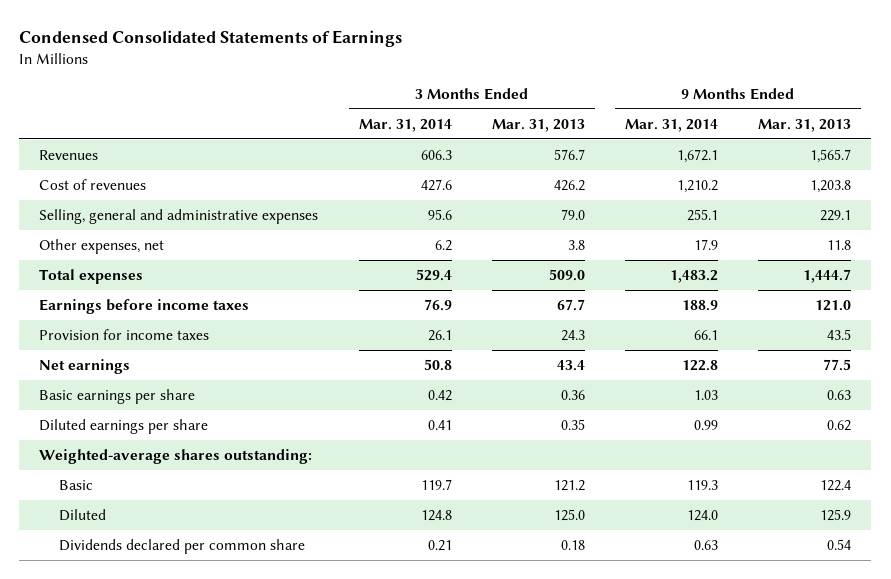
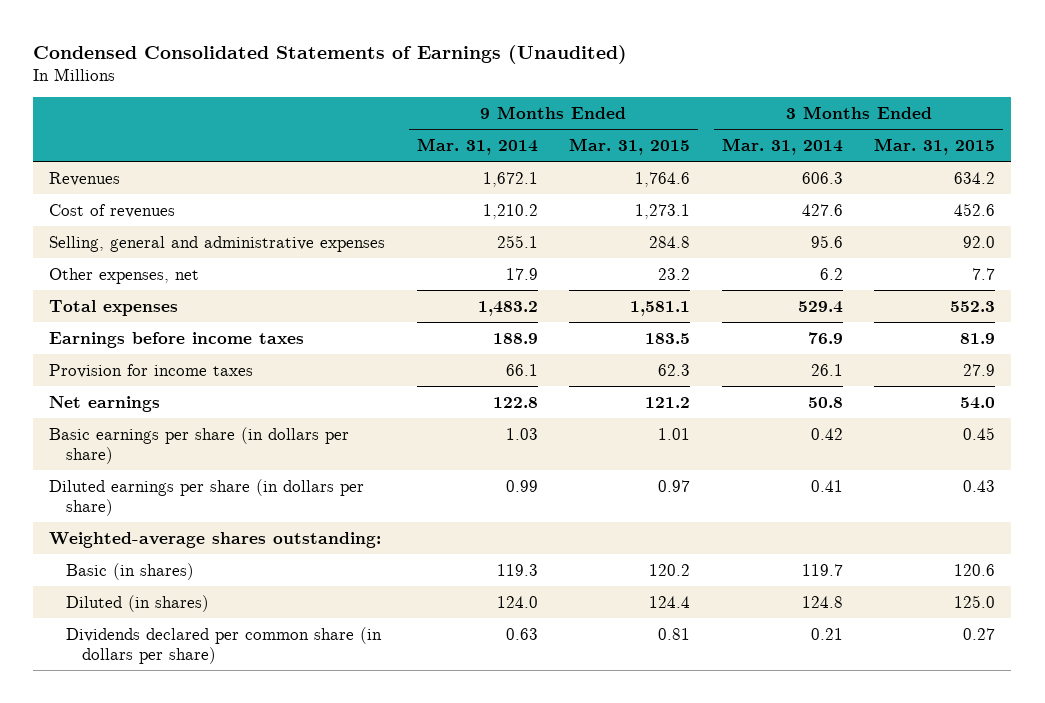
[19,30,403,48] Condensed Consolidated Statements of Earnings -> [33,44,628,64] Condensed Consolidated Statements of Earnings (Unaudited)
[491,118,585,132] Mar. 31, 2013 -> none
[758,118,852,132] Mar. 31, 2013 -> none
none -> [569,137,691,155] Mar. 31, 2015
none -> [874,137,996,155] Mar. 31, 2015
[39,388,196,404] Basic earnings per share -> [49,426,350,464] Basic earnings per share (in dollars per share)
[39,418,209,434] Diluted earnings per share -> [49,478,365,516] Diluted earnings per share (in dollars per share)
[58,479,93,490] Basic -> [65,562,194,580] Basic (in shares)
[58,508,106,521] Diluted -> [65,594,209,612] Diluted (in shares)
[58,538,305,554] Dividends declared per common share -> [65,626,382,664] Dividends declared per common share (in dollars per share)

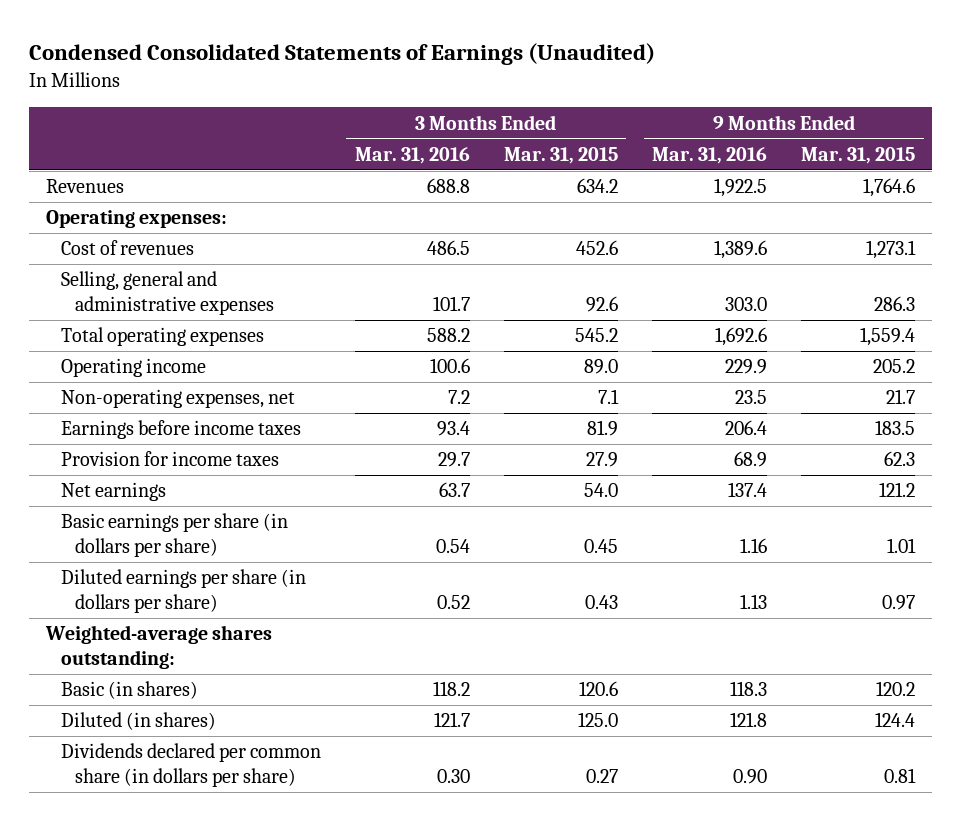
[416,137,538,155] Mar. 31, 2014 -> none
[721,137,843,155] Mar. 31, 2014 -> none
none -> [354,147,470,165] Mar. 31, 2016
none -> [652,147,768,165] Mar. 31, 2016
none -> [45,210,227,229] Operating expenses:
[49,267,200,284] Other expenses, net -> none
[649,235,691,248] 284.8 -> [874,296,916,312] 286.3
[963,235,996,248] 92.0 -> [585,296,618,313] 92.6
[49,299,179,316] Total expenses -> [60,327,264,347] Total operating expenses
[630,300,691,316] 1,581.1 -> [860,327,916,347] 1,559.4
[950,300,996,312] 552.3 -> [574,328,618,343] 545.2
none -> [60,358,206,378] Operating income
none -> [60,389,295,409] Non-operating expenses, net

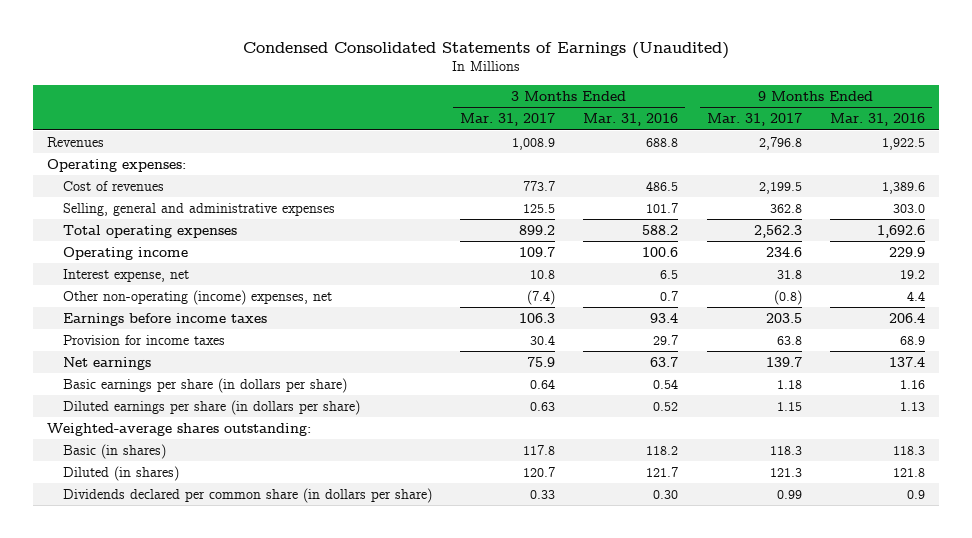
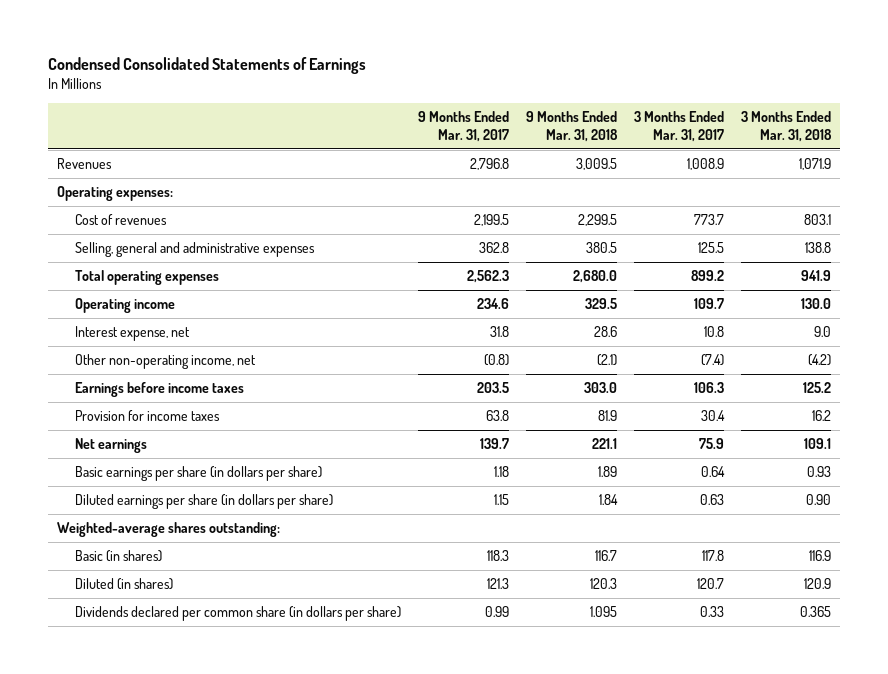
[242,42,729,60] Condensed Consolidated Statements of Earnings (Unaudited) -> [48,57,367,75] Condensed Consolidated Statements of Earnings
[583,113,679,127] Mar. 31, 2016 -> none
[829,113,925,127] Mar. 31, 2016 -> none
none -> [525,111,618,143] 9 Months Ended Mar. 31, 2018
none -> [741,111,833,143] 3 Months Ended Mar. 31, 2018
[62,289,332,305] Other non-operating (income) expenses, net -> [74,353,256,369] Other non-operating income, net

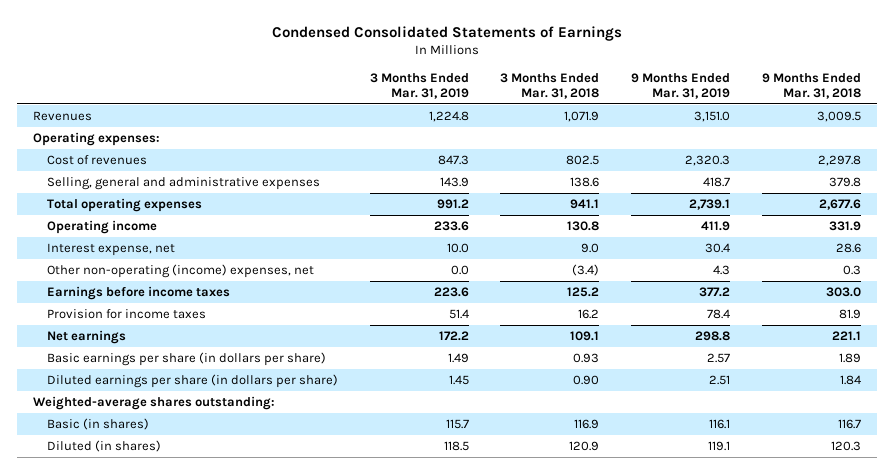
[417,111,509,143] 9 Months Ended Mar. 31, 2017 -> none
[633,111,724,143] 3 Months Ended Mar. 31, 2017 -> none
none -> [369,72,469,99] 3 Months Ended Mar. 31, 2019
none -> [631,72,731,99] 9 Months Ended Mar. 31, 2019
[577,213,617,226] 2,299.5 -> [818,154,862,166] 2,297.8
[804,213,832,225] 803.1 -> [566,154,600,165] 802.5
[585,241,617,253] 380.5 -> [829,176,862,187] 379.8
[805,241,832,253] 138.8 -> [570,176,600,187] 138.6
[572,269,617,283] 2,680.0 -> [819,198,862,210] 2,677.6
[801,269,832,281] 941.9 -> [570,198,600,209] 941.1
[584,297,617,309] 329.5 -> [829,220,862,231] 331.9
[801,297,832,309] 130.0 -> [567,220,600,231] 130.8
[74,353,256,369] Other non-operating income, net -> [46,263,314,278] Other non-operating (income) expenses, net
[596,353,617,366] (2.1) -> [843,264,862,275] 0.3
[808,353,832,366] (4.2) -> [572,263,600,276] (3.4)
[74,605,401,621] Dividends declared per common share (in dollars per share) -> none

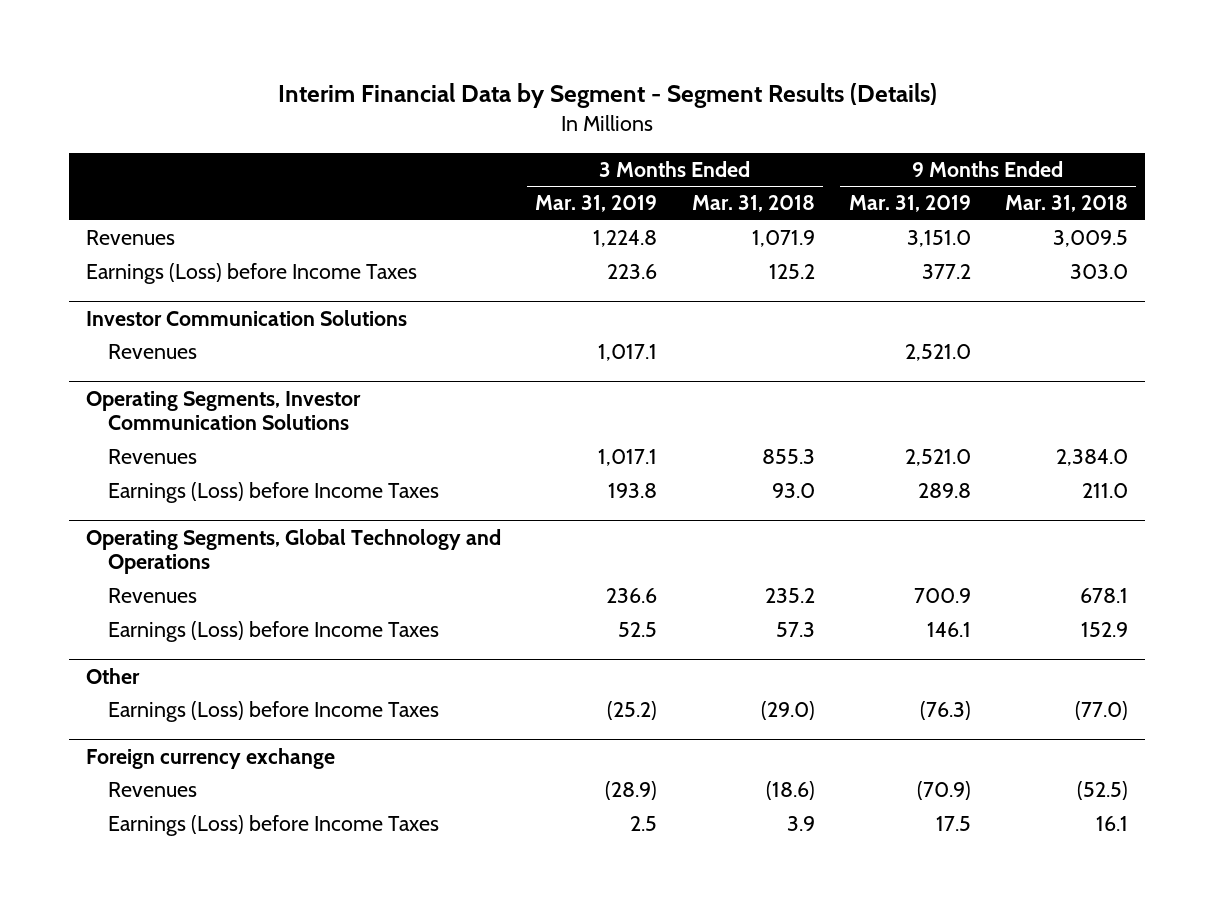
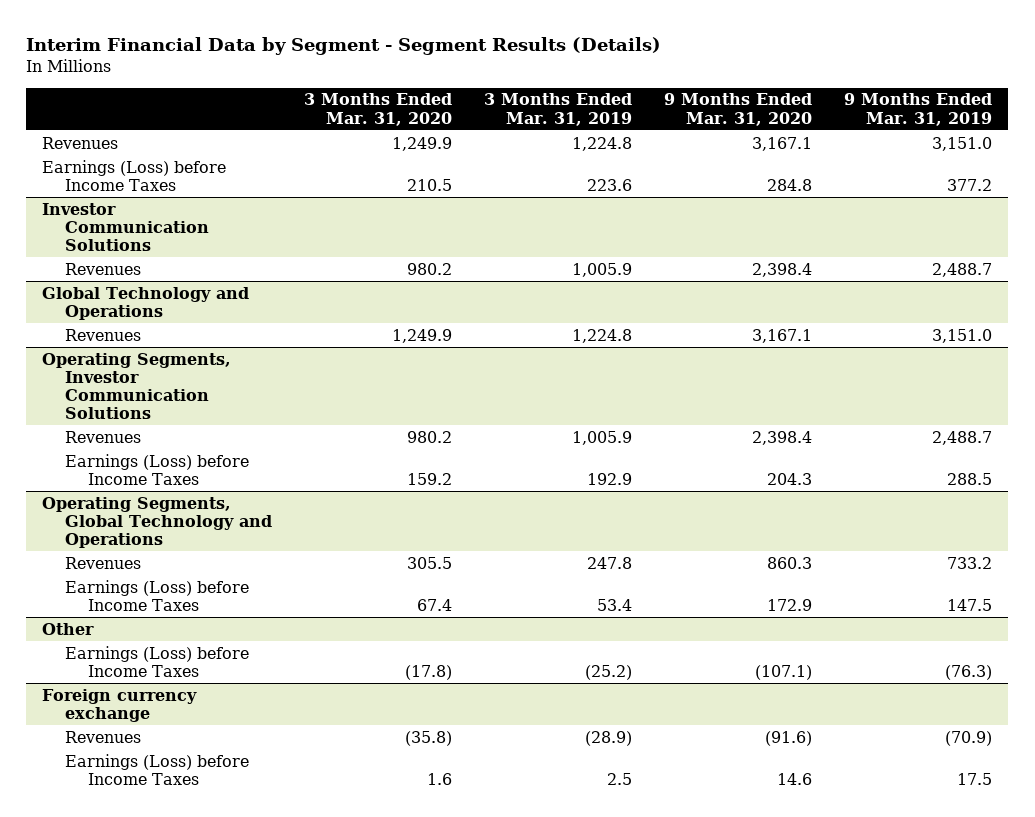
[691,195,815,213] Mar. 31, 2018 -> none
[1004,195,1128,213] Mar. 31, 2018 -> none
none -> [304,93,453,126] 3 Months Ended Mar. 31, 2020
none -> [664,93,813,126] 9 Months Ended Mar. 31, 2020
[598,344,658,362] 1,017.1 -> [572,262,633,277] 1,005.9
[904,344,971,362] 2,521.0 -> [932,262,993,277] 2,488.7
none -> [42,286,250,320] Global Technology and Operations
none -> [65,328,142,341] Revenues
[598,449,658,467] 1,017.1 -> [572,430,633,445] 1,005.9
[904,449,971,467] 2,521.0 -> [932,430,993,445] 2,488.7
[608,483,658,499] 193.8 -> [587,472,633,485] 192.9
[917,483,971,499] 289.8 -> [947,472,993,485] 288.5
[606,588,658,604] 236.6 -> [587,556,633,569] 247.8
[913,588,971,604] 700.9 -> [947,556,993,569] 733.2
[618,622,658,638] 52.5 -> [597,598,633,611] 53.4
[926,622,971,638] 146.1 -> [947,598,993,611] 147.5

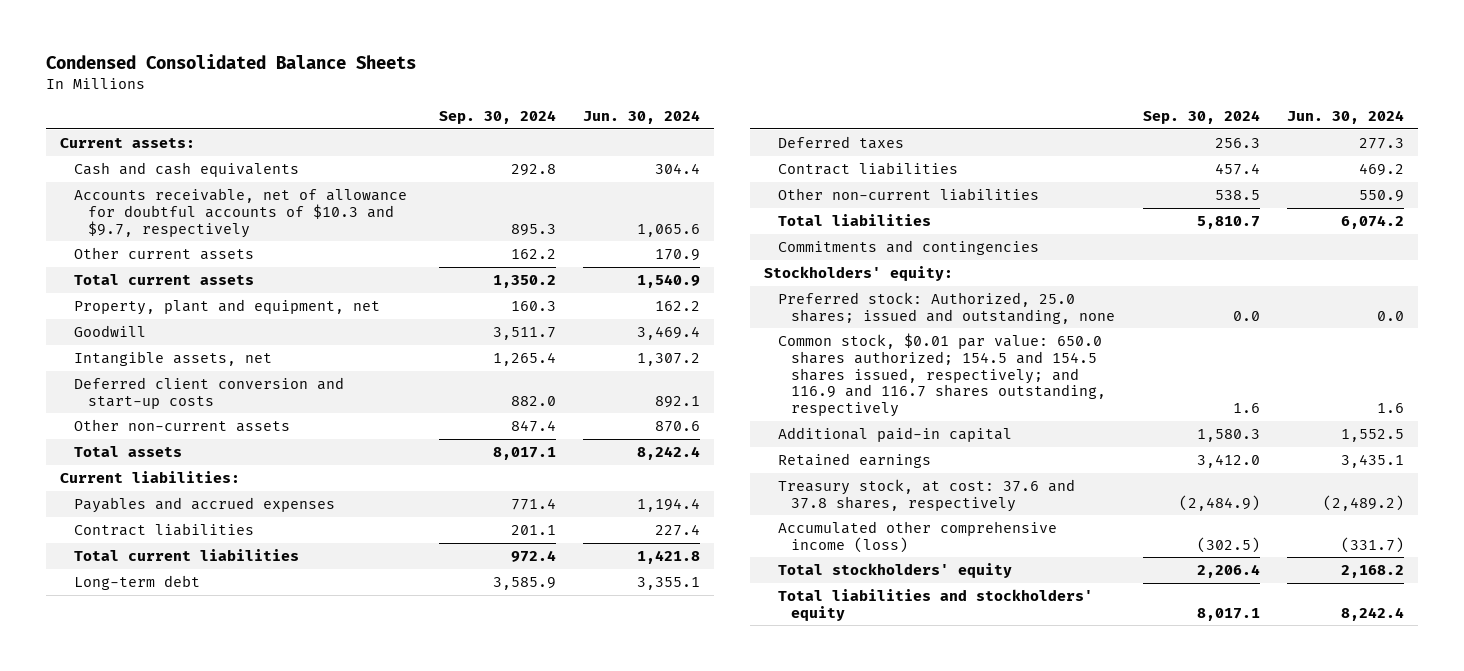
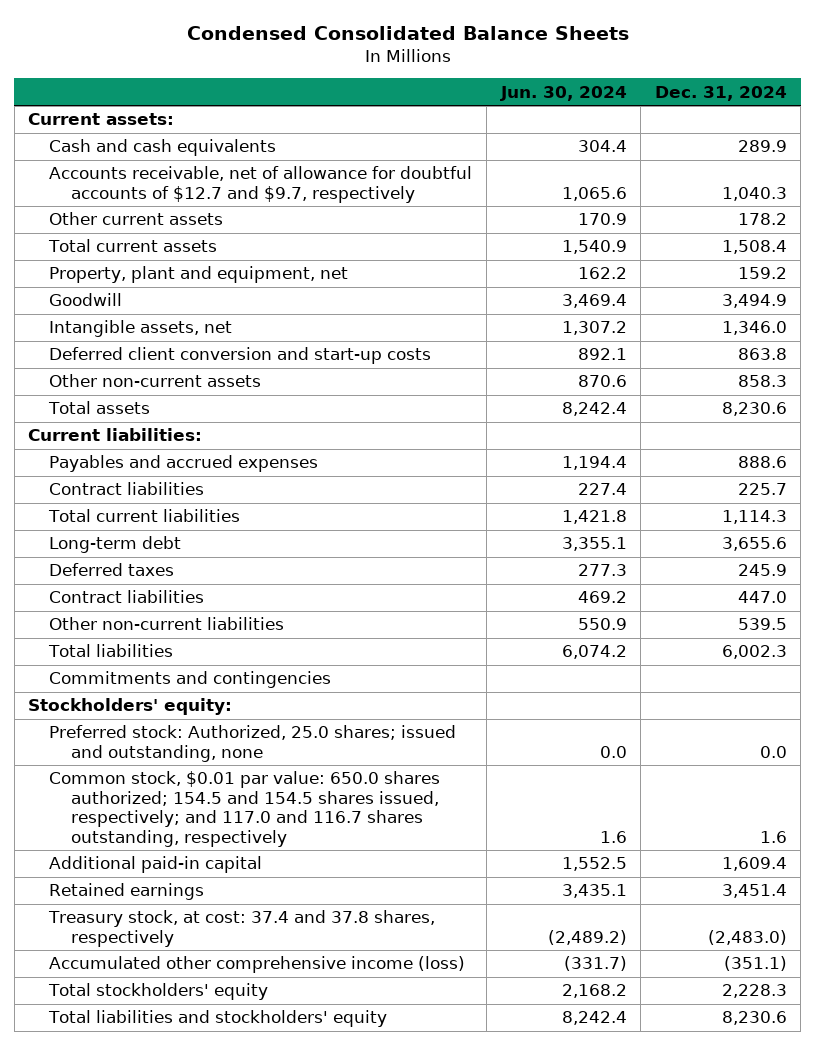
[438,110,556,125] Sep. 30, 2024 -> none
none -> [654,85,787,101] Dec. 31, 2024
[73,187,407,238] Accounts receivable, net of allowance for doubtful accounts of $10.3 and $9.7, respectively -> [49,166,473,203] Accounts receivable, net of allowance for doubtful accounts of $12.7 and $9.7, respectively
[777,332,1107,418] Common stock, $0.01 par value: 650.0 shares authorized; 154.5 and 154.5 shares issued, respectively; and 116.9 and 116.7 shares outstanding, respectively -> [49,771,441,848] Common stock, $0.01 par value: 650.0 shares authorized; 154.5 and 154.5 shares issued, respectively; and 117.0 and 116.7 shares outstanding, respectively
[777,478,1075,512] Treasury stock, at cost: 37.6 and 37.8 shares, respectively -> [48,910,436,947] Treasury stock, at cost: 37.4 and 37.8 shares, respectively

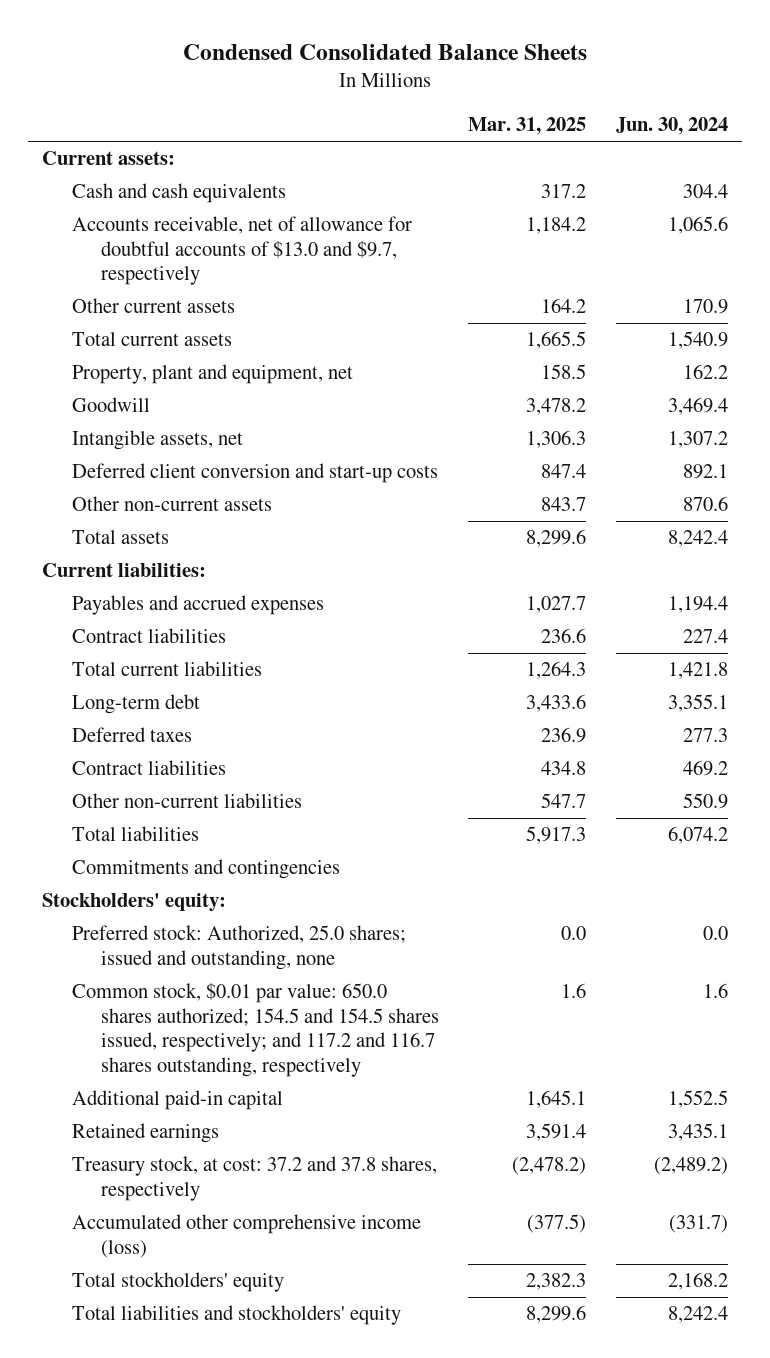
[654,85,787,101] Dec. 31, 2024 -> none
none -> [468,117,587,136] Mar. 31, 2025
[49,166,473,203] Accounts receivable, net of allowance for doubtful accounts of $12.7 and $9.7, respectively -> [71,216,412,286] Accounts receivable, net of allowance for doubtful accounts of $13.0 and $9.7, respectively
[49,771,441,848] Common stock, $0.01 par value: 650.0 shares authorized; 154.5 and 154.5 shares issued, respectively; and 117.0 and 116.7 shares outstanding, respectively -> [71,983,440,1077] Common stock, $0.01 par value: 650.0 shares authorized; 154.5 and 154.5 shares issued, respectively; and 117.2 and 116.7 shares outstanding, respectively
[48,910,436,947] Treasury stock, at cost: 37.4 and 37.8 shares, respectively -> [71,1156,437,1201] Treasury stock, at cost: 37.2 and 37.8 shares, respectively

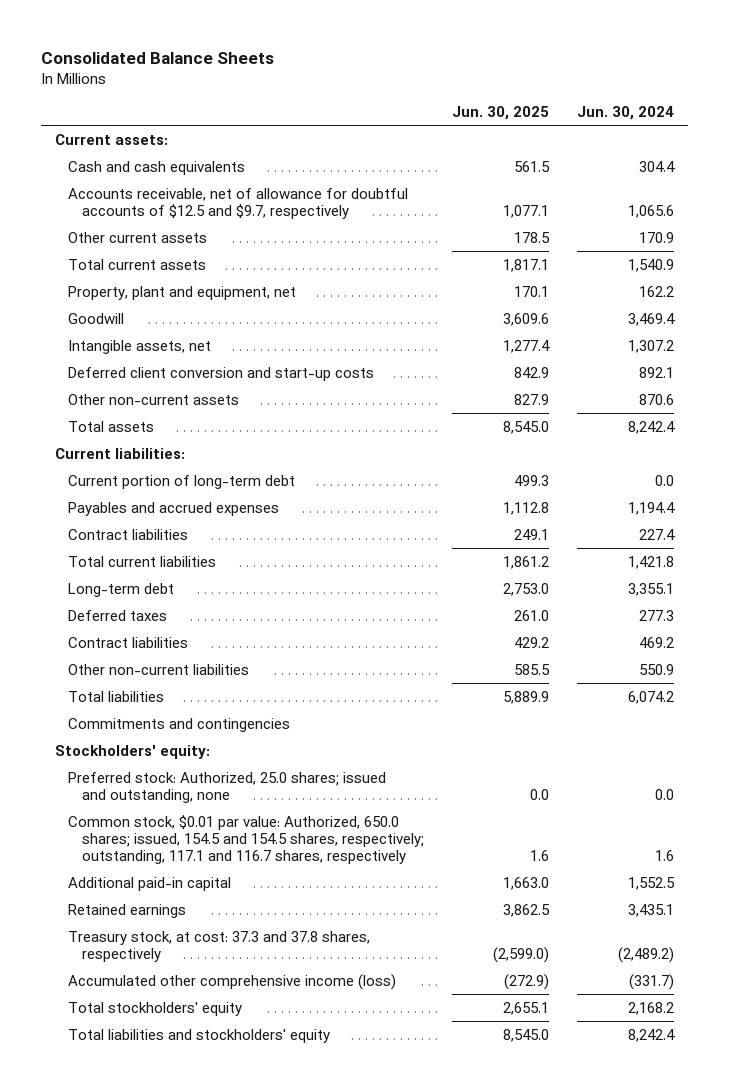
[182,43,587,60] Condensed Consolidated Balance Sheets -> [40,51,274,64] Consolidated Balance Sheets
[468,117,587,136] Mar. 31, 2025 -> none
none -> [452,106,550,121] Jun. 30, 2025
[71,216,412,286] Accounts receivable, net of allowance for doubtful accounts of $13.0 and $9.7, respectively -> [68,187,409,219] Accounts receivable, net of allowance for doubtful accounts of $12.5 and $9.7, respectively
none -> [68,474,296,489] Current portion of long-term debt
[71,983,440,1077] Common stock, $0.01 par value: 650.0 shares authorized; 154.5 and 154.5 shares issued, respectively; and 117.2 and 116.7 shares outstanding, respectively -> [68,814,425,864] Common stock, $0.01 par value: Authorized, 650.0 shares; issued, 154.5 and 154.5 shares, respectively; outstanding, 117.1 and 116.7 shares, respectively
[71,1156,437,1201] Treasury stock, at cost: 37.2 and 37.8 shares, respectively -> [68,930,371,962] Treasury stock, at cost: 37.3 and 37.8 shares, respectively

